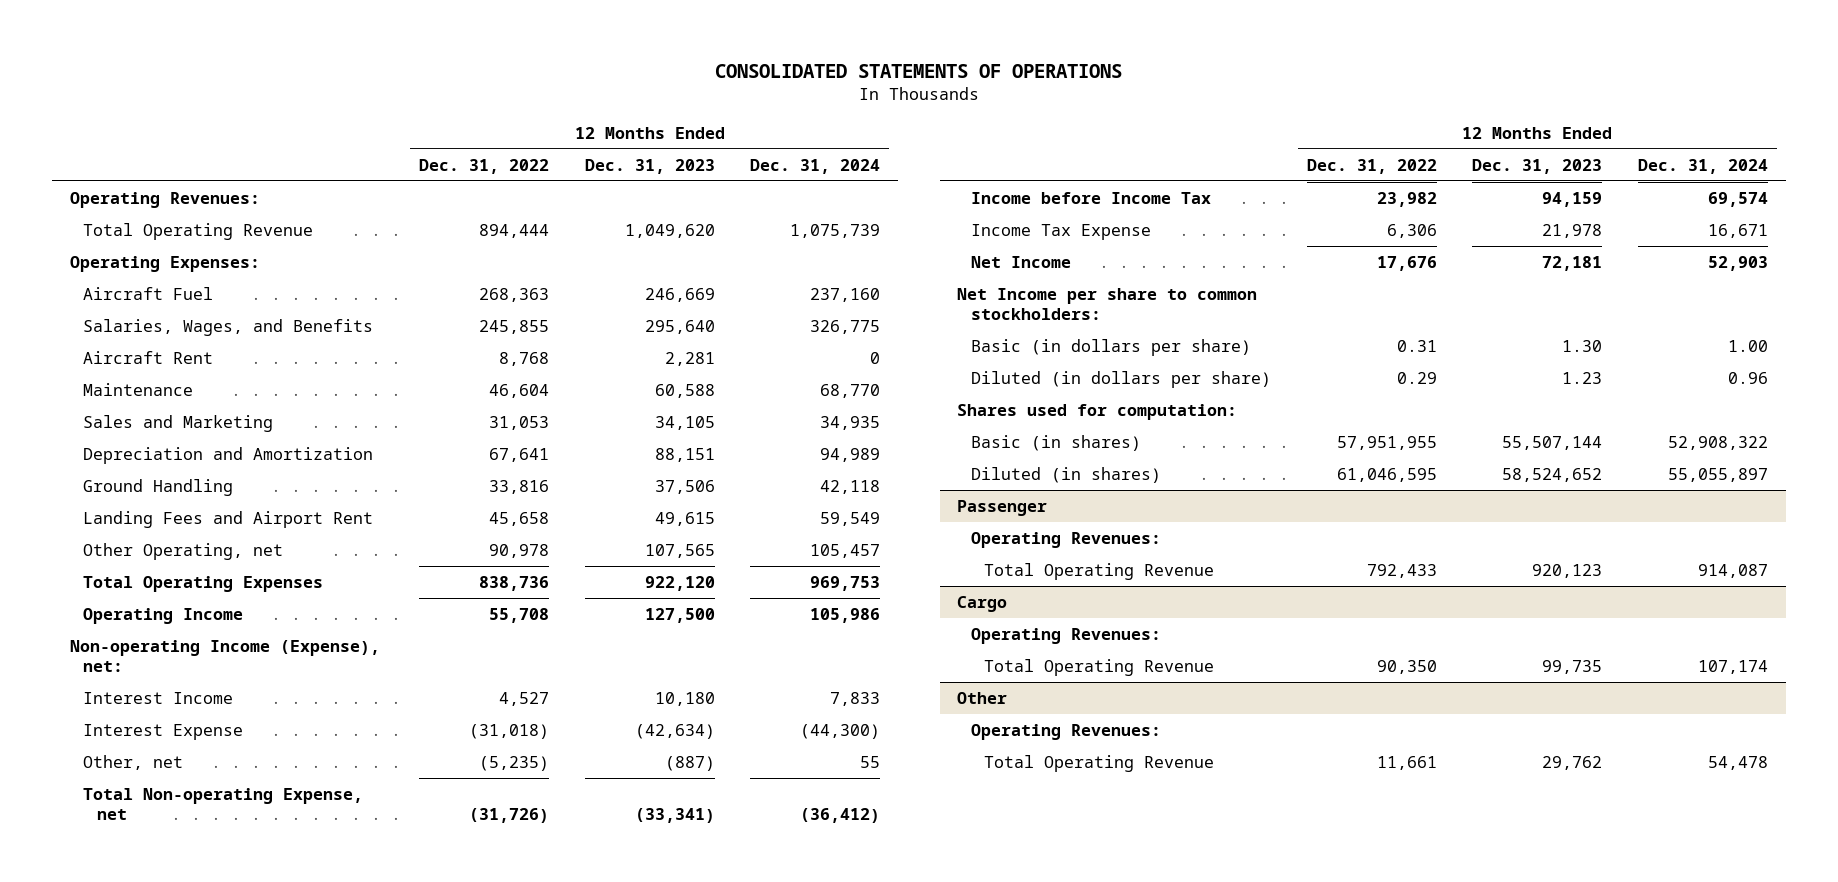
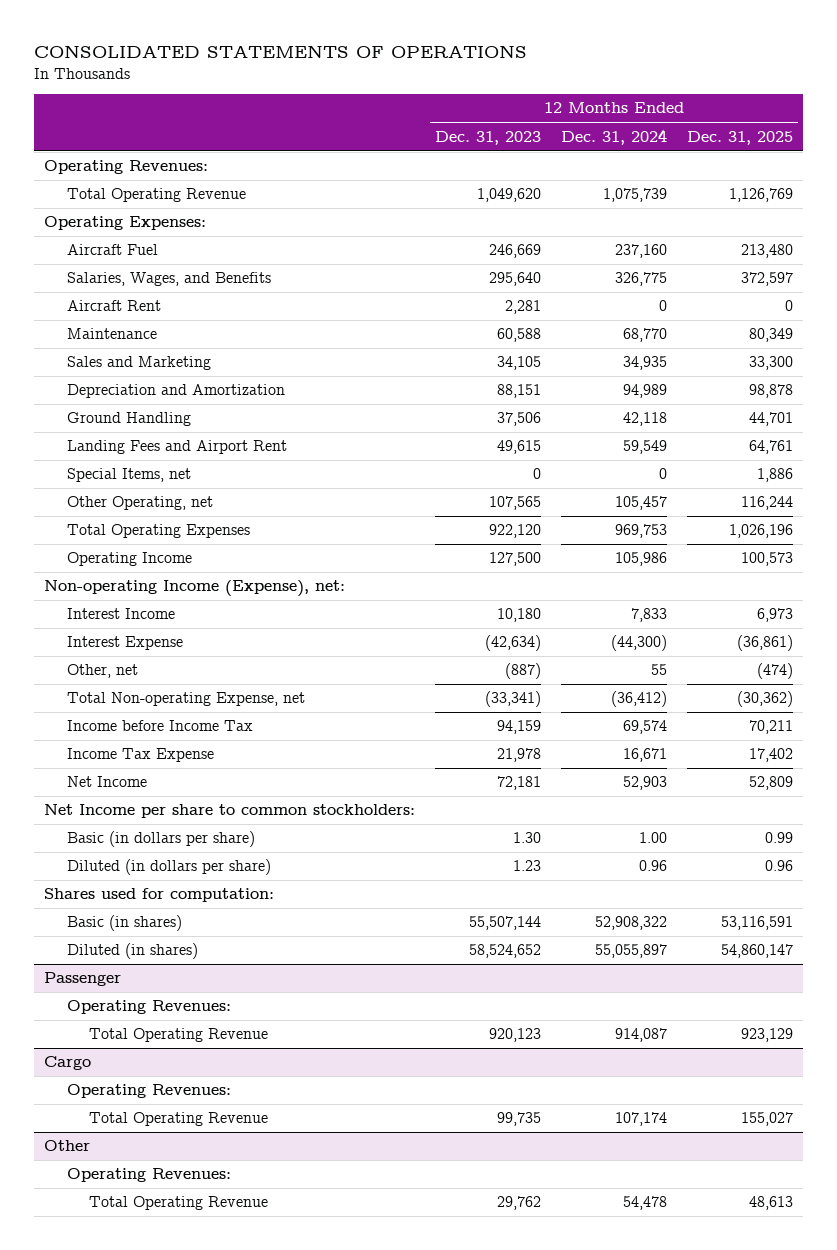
[418,158,549,174] Dec. 31, 2022 -> none
none -> [686,130,793,145] Dec. 31, 2025
none -> [66,468,191,483] Special Items, net

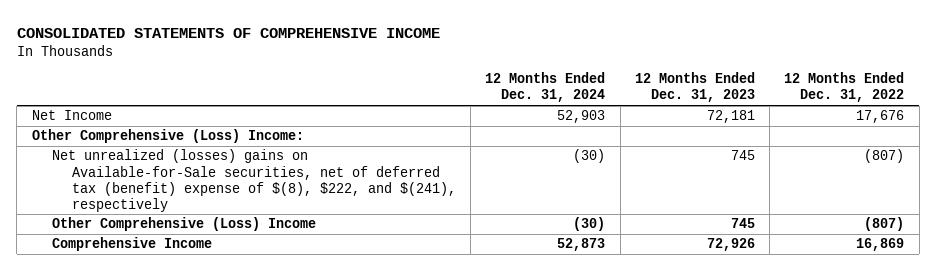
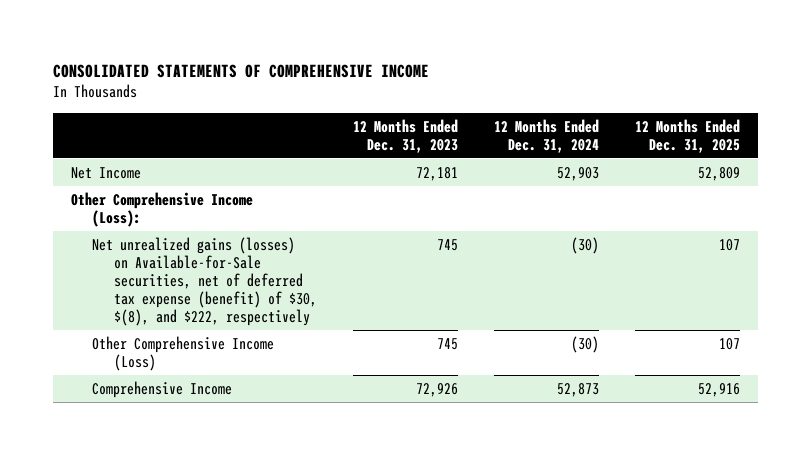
[784,72,905,103] 12 Months Ended Dec. 31, 2022 -> none
none -> [634,118,740,153] 12 Months Ended Dec. 31, 2025
[31,129,304,144] Other Comprehensive (Loss) Income: -> [70,191,253,227] Other Comprehensive Income (Loss):
[51,149,456,212] Net unrealized (losses) gains on Available-for-Sale securities, net of deferred tax (benefit) expense of $(8), $222, and $(241), respectively -> [92,236,317,327] Net unrealized gains (losses) on Available-for-Sale securities, net of deferred tax expense (benefit) of $30, $(8), and $222, respectively
[51,217,316,232] Other Comprehensive (Loss) Income -> [92,335,275,371] Other Comprehensive Income (Loss)

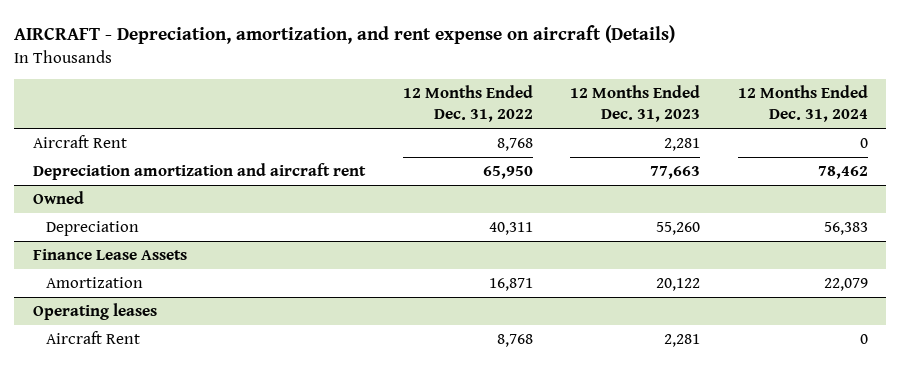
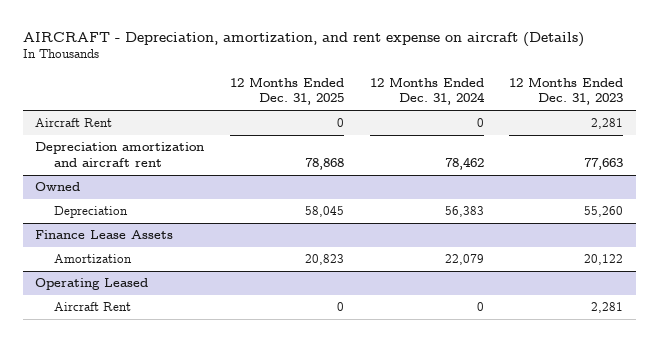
[402,85,533,123] 12 Months Ended Dec. 31, 2022 -> none
none -> [230,77,345,106] 12 Months Ended Dec. 31, 2025
[33,303,158,321] Operating leases -> [35,278,149,291] Operating Leased

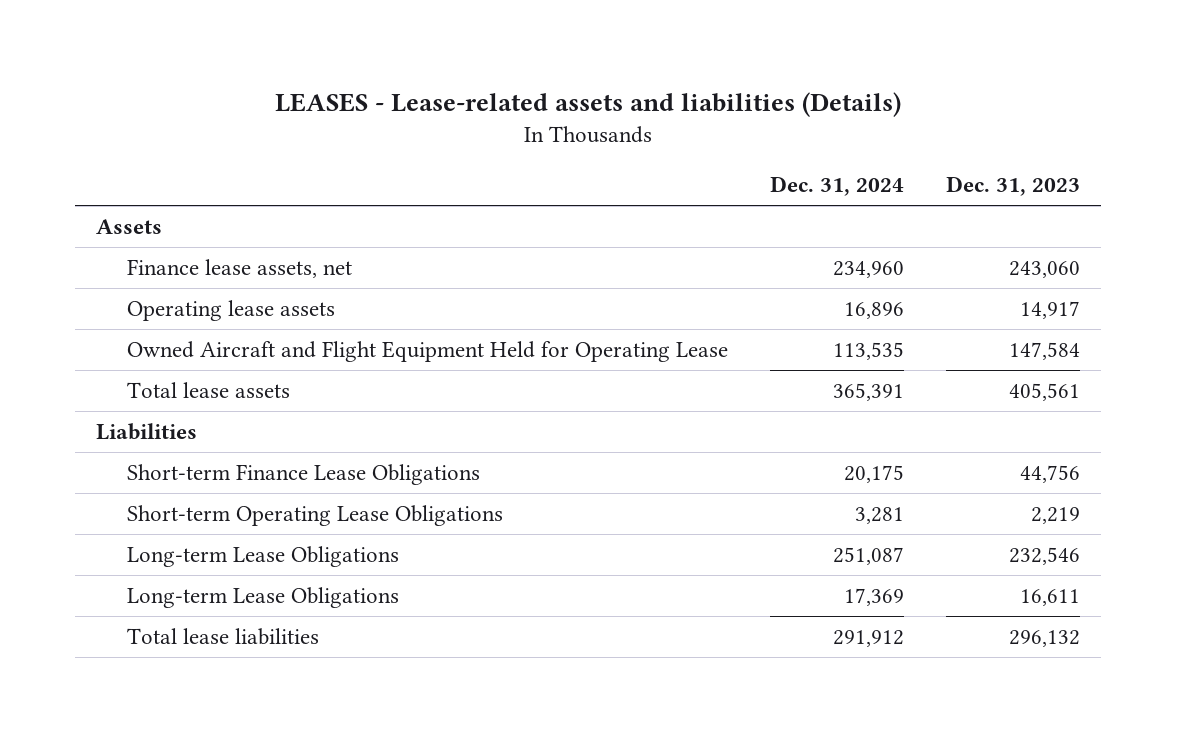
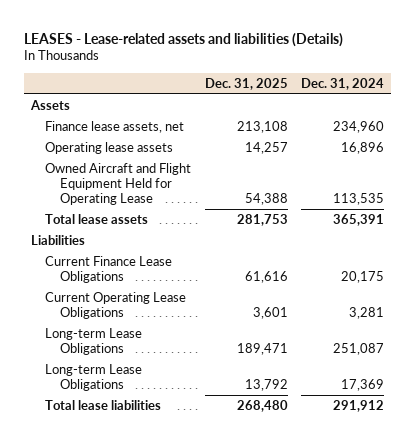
[946,176,1081,197] Dec. 31, 2023 -> none
none -> [204,77,288,90] Dec. 31, 2025
[126,463,480,485] Short-term Finance Lease Obligations -> [45,255,173,283] Current Finance Lease Obligations
[126,504,503,526] Short-term Operating Lease Obligations -> [45,291,187,319] Current Operating Lease Obligations

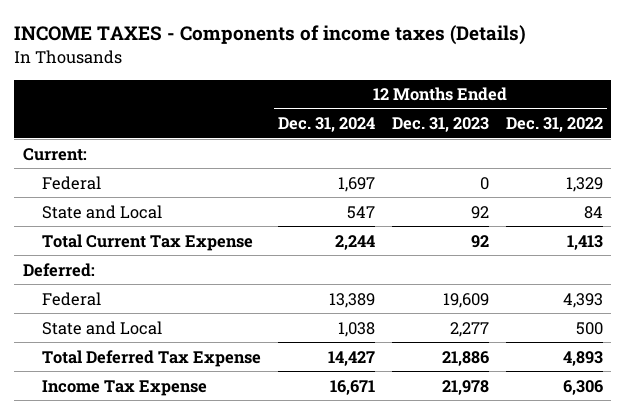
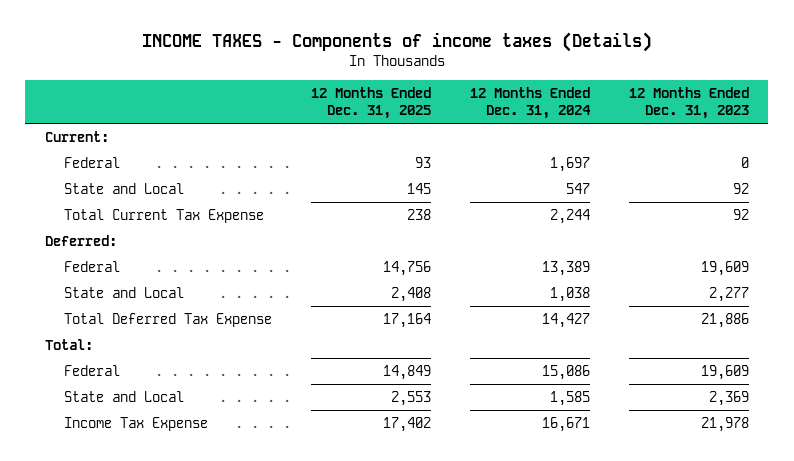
[505,117,603,133] Dec. 31, 2022 -> none
none -> [310,87,431,119] 12 Months Ended Dec. 31, 2025
none -> [44,339,93,351] Total:
none -> [63,365,120,377] Federal
none -> [63,391,184,403] State and Local

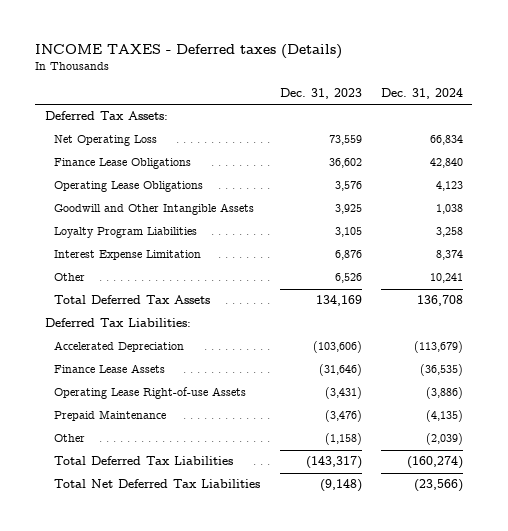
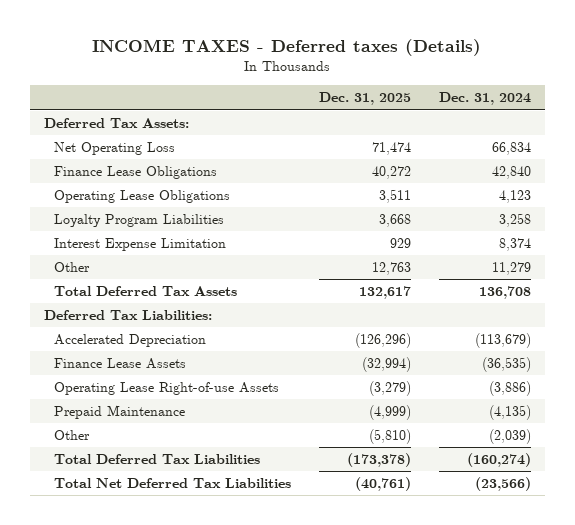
[279,88,362,100] Dec. 31, 2023 -> none
none -> [319,92,412,106] Dec. 31, 2025
[54,203,255,216] Goodwill and Other Intangible Assets -> none
[429,273,463,284] 10,241 -> [491,262,531,276] 11,279

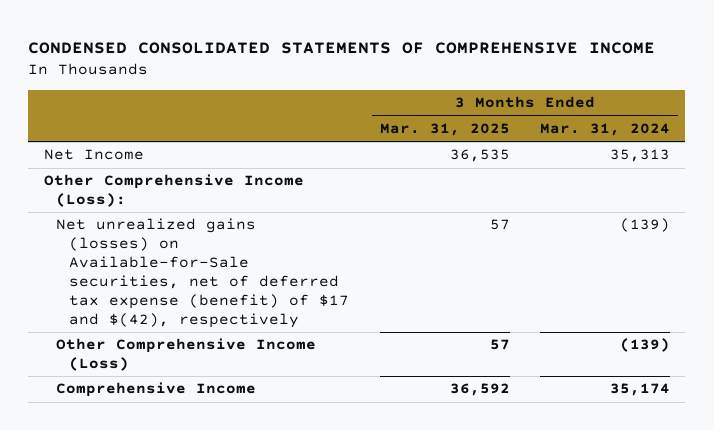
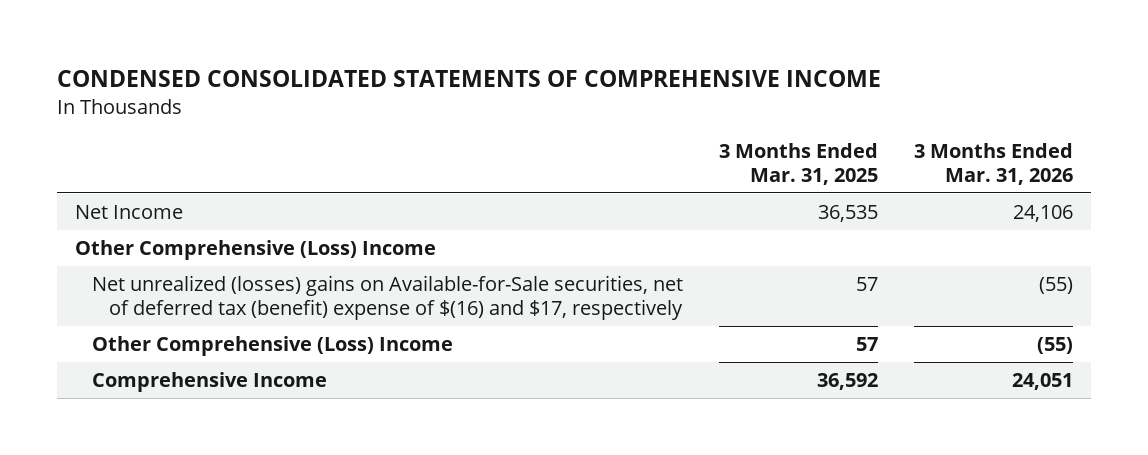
[540,122,671,136] Mar. 31, 2024 -> none
none -> [913,142,1073,185] 3 Months Ended Mar. 31, 2026
[43,174,304,208] Other Comprehensive Income (Loss): -> [74,239,436,260] Other Comprehensive (Loss) Income
[56,218,350,328] Net unrealized gains (losses) on Available-for-Sale securities, net of deferred tax expense (benefit) of $17 and $(42), respectively -> [91,274,683,320] Net unrealized (losses) gains on Available-for-Sale securities, net of deferred tax (benefit) expense of $(16) and $17, respectively
[56,338,317,372] Other Comprehensive Income (Loss) -> [91,335,453,356] Other Comprehensive (Loss) Income

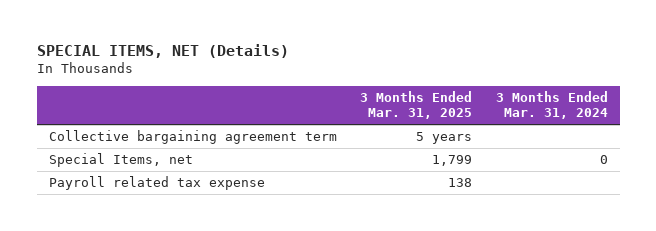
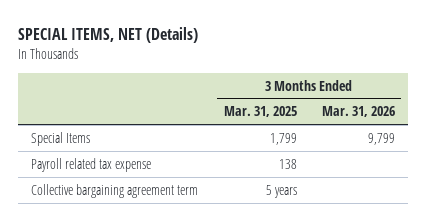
[495,90,608,120] 3 Months Ended Mar. 31, 2024 -> none
none -> [322,106,396,118] Mar. 31, 2026
[48,153,193,168] Special Items, net -> [31,131,91,146] Special Items
[48,130,337,145] Collective bargaining agreement term -> [31,183,199,198] Collective bargaining agreement term

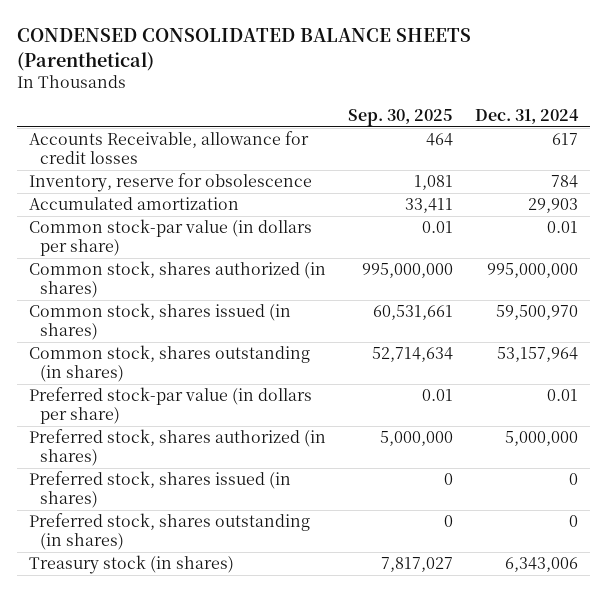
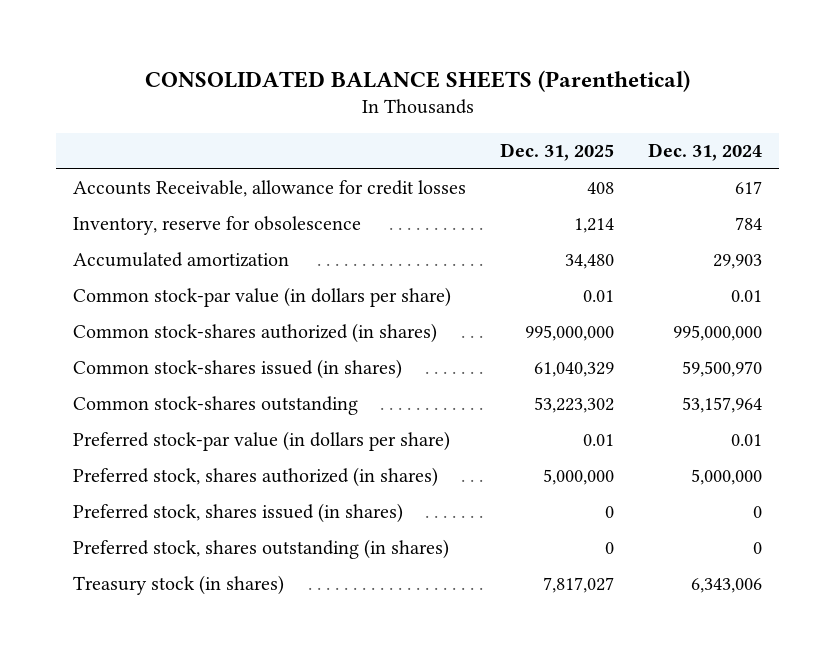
[17,28,472,71] CONDENSED CONSOLIDATED BALANCE SHEETS (Parenthetical) -> [144,69,690,92] CONSOLIDATED BALANCE SHEETS (Parenthetical)
[348,109,454,127] Sep. 30, 2025 -> none
none -> [500,143,615,162] Dec. 31, 2025
[28,261,326,299] Common stock, shares authorized (in shares) -> [73,323,438,344] Common stock-shares authorized (in shares)
[28,303,291,341] Common stock, shares issued (in shares) -> [73,359,403,380] Common stock-shares issued (in shares)
[28,345,310,383] Common stock, shares outstanding (in shares) -> [73,396,359,416] Common stock-shares outstanding

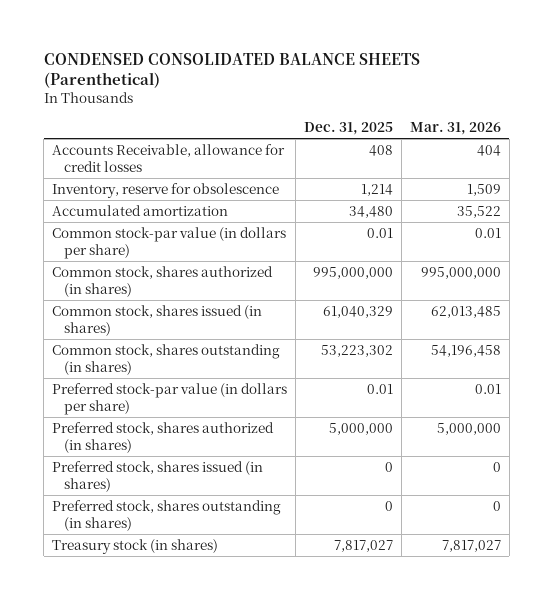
[144,69,690,92] CONSOLIDATED BALANCE SHEETS (Parenthetical) -> [43,52,420,89] CONDENSED CONSOLIDATED BALANCE SHEETS (Parenthetical)
[648,143,763,162] Dec. 31, 2024 -> none
none -> [409,122,501,136] Mar. 31, 2026
[73,323,438,344] Common stock-shares authorized (in shares) -> [52,265,274,297] Common stock, shares authorized (in shares)
[73,359,403,380] Common stock-shares issued (in shares) -> [52,304,263,336] Common stock, shares issued (in shares)
[73,396,359,416] Common stock-shares outstanding -> [52,343,281,375] Common stock, shares outstanding (in shares)

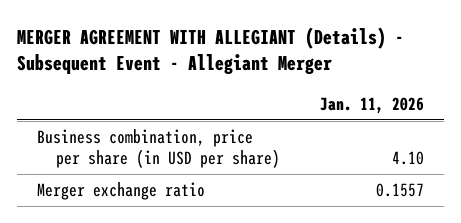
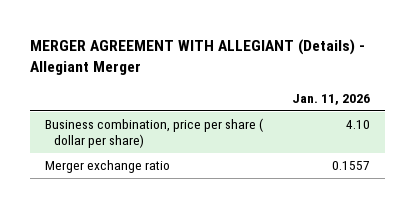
[16,26,404,75] MERGER AGREEMENT WITH ALLEGIANT (Details) - Subsequent Event - Allegiant Merger -> [29,38,365,76] MERGER AGREEMENT WITH ALLEGIANT (Details) - Allegiant Merger
[36,129,281,168] Business combination, price per share (in USD per share) -> [44,118,263,149] Business combination, price per share ( dollar per share)

